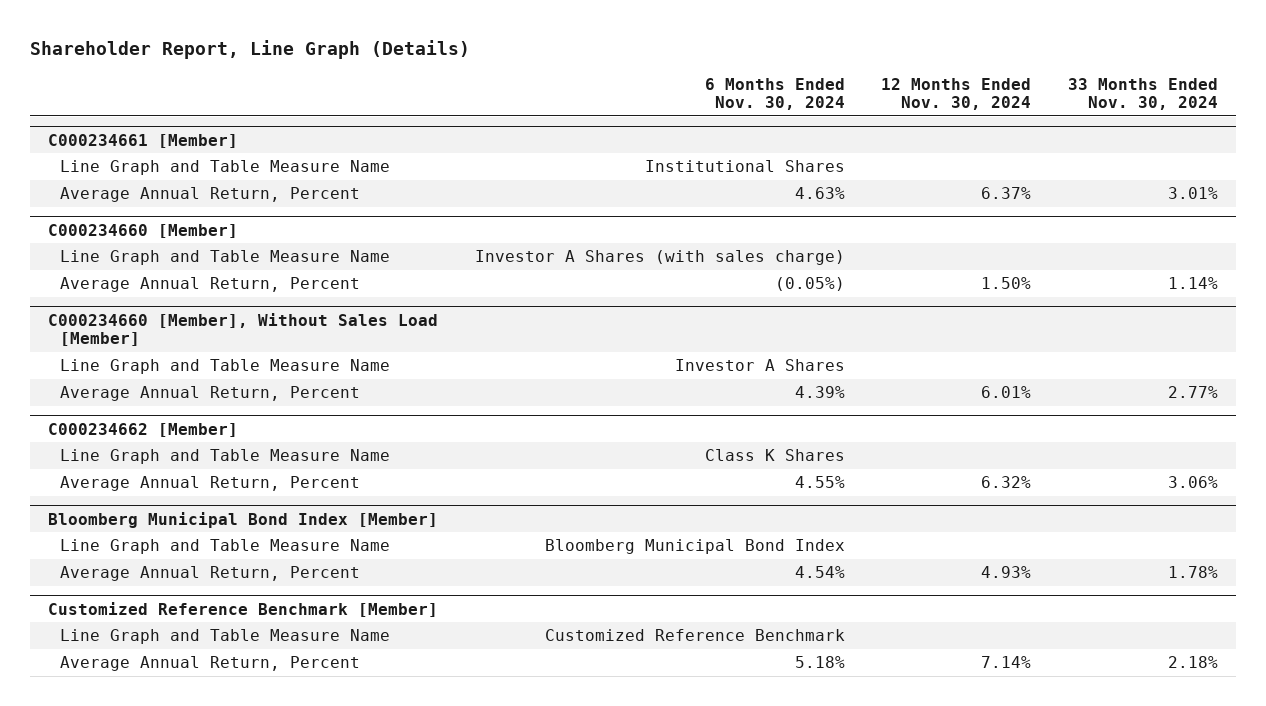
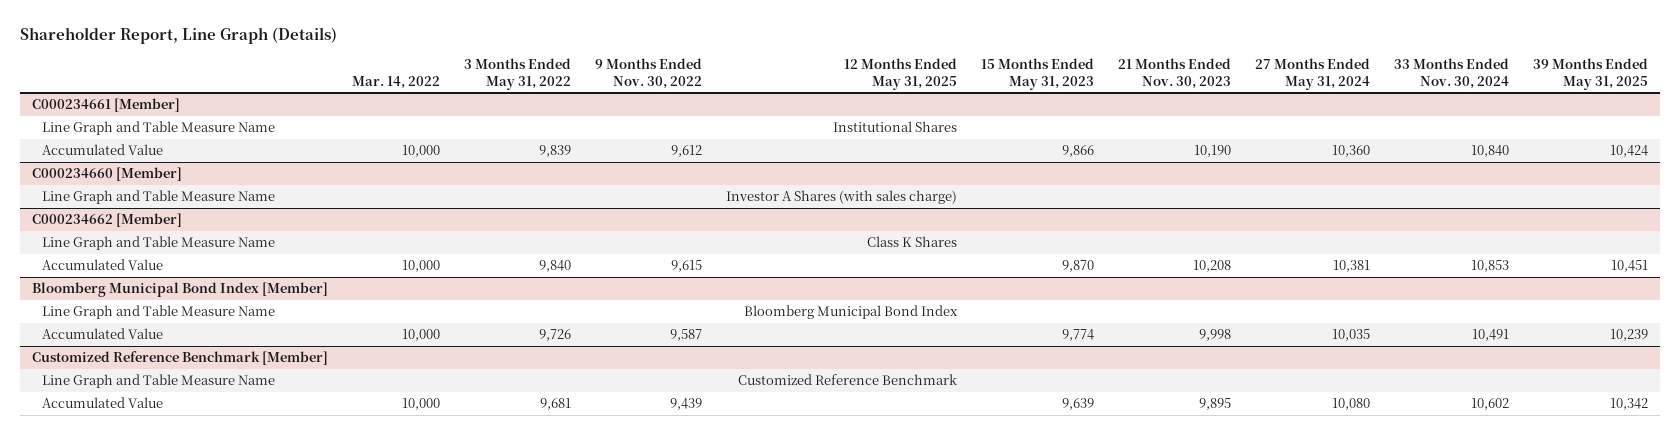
[704,77,845,111] 6 Months Ended Nov. 30, 2024 -> none
[881,77,1032,111] 12 Months Ended Nov. 30, 2024 -> none
none -> [351,75,440,89] Mar. 14, 2022
none -> [463,57,571,90] 3 Months Ended May 31, 2022
none -> [594,57,702,89] 9 Months Ended Nov. 30, 2022
none -> [843,57,957,90] 12 Months Ended May 31, 2025
none -> [980,57,1094,90] 15 Months Ended May 31, 2023
none -> [1117,57,1231,89] 21 Months Ended Nov. 30, 2023
none -> [1255,57,1371,90] 27 Months Ended May 31, 2024
none -> [1533,57,1649,90] 39 Months Ended May 31, 2025
[59,187,360,203] Average Annual Return, Percent -> none
none -> [41,144,163,156] Accumulated Value
[59,277,360,293] Average Annual Return, Percent -> none
[48,312,439,347] C000234660 [Member], Without Sales Load [Member] -> none
[59,359,390,375] Line Graph and Table Measure Name -> none
[59,386,360,402] Average Annual Return, Percent -> none
[59,476,360,492] Average Annual Return, Percent -> none
none -> [41,259,163,271] Accumulated Value
[59,566,360,582] Average Annual Return, Percent -> none
none -> [41,328,163,340] Accumulated Value
[59,656,360,672] Average Annual Return, Percent -> none
none -> [41,397,163,409] Accumulated Value

